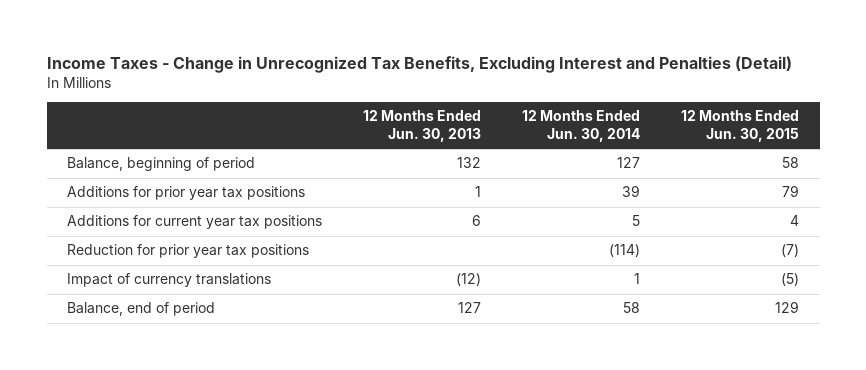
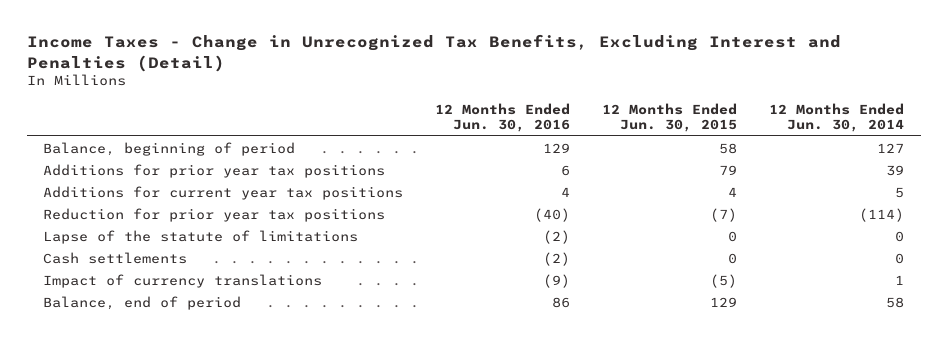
[363,110,482,142] 12 Months Ended Jun. 30, 2013 -> none
none -> [434,103,570,133] 12 Months Ended Jun. 30, 2016
none -> [42,229,358,244] Lapse of the statute of limitations
none -> [42,251,187,264] Cash settlements

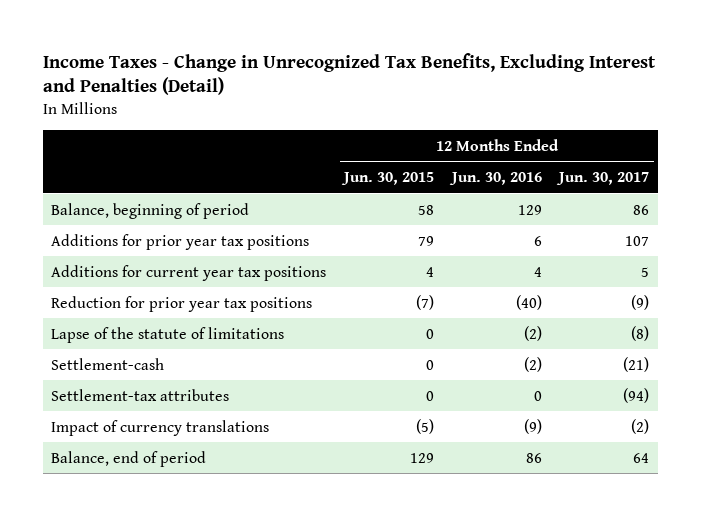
[769,103,905,133] 12 Months Ended Jun. 30, 2014 -> none
none -> [556,172,650,186] Jun. 30, 2017
[42,251,187,264] Cash settlements -> [51,357,165,370] Settlement-cash
none -> [51,388,230,401] Settlement-tax attributes

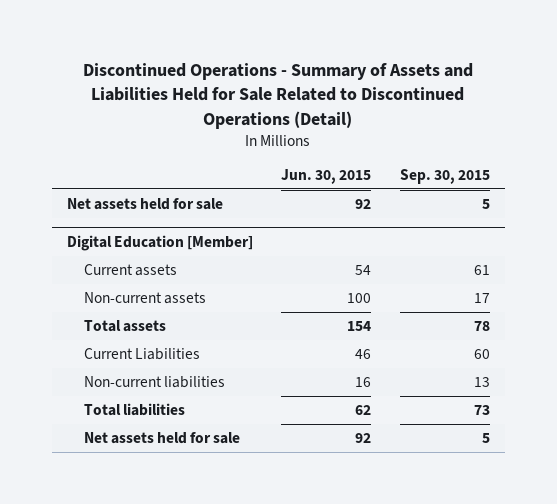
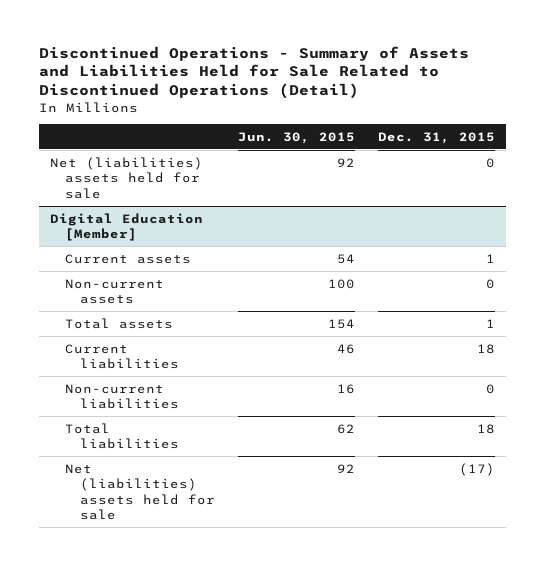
[400,169,491,185] Sep. 30, 2015 -> none
none -> [377,131,495,144] Dec. 31, 2015
[66,197,223,210] Net assets held for sale -> [50,156,204,199] Net (liabilities) assets held for sale
[83,347,200,360] Current Liabilities -> [65,343,179,370] Current liabilities
[83,431,240,444] Net assets held for sale -> [65,463,215,521] Net (liabilities) assets held for sale

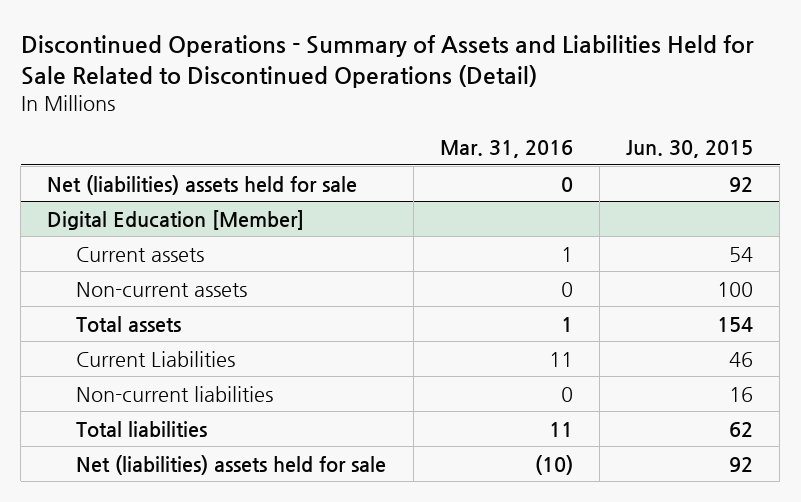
[377,131,495,144] Dec. 31, 2015 -> none
none -> [439,140,573,159] Mar. 31, 2016
[65,343,179,370] Current liabilities -> [76,350,236,367] Current Liabilities

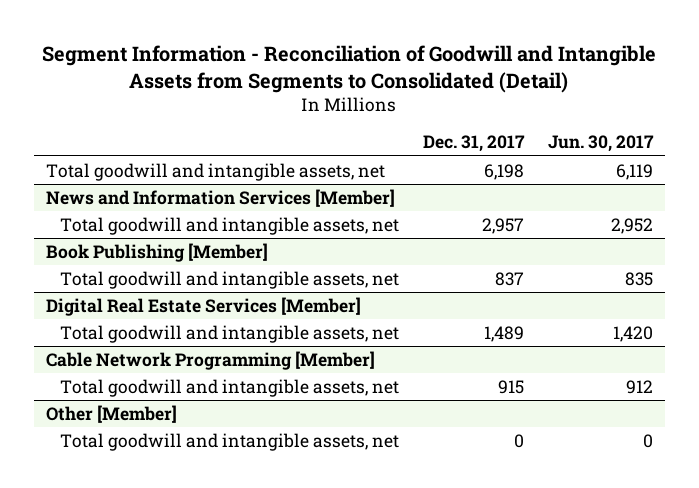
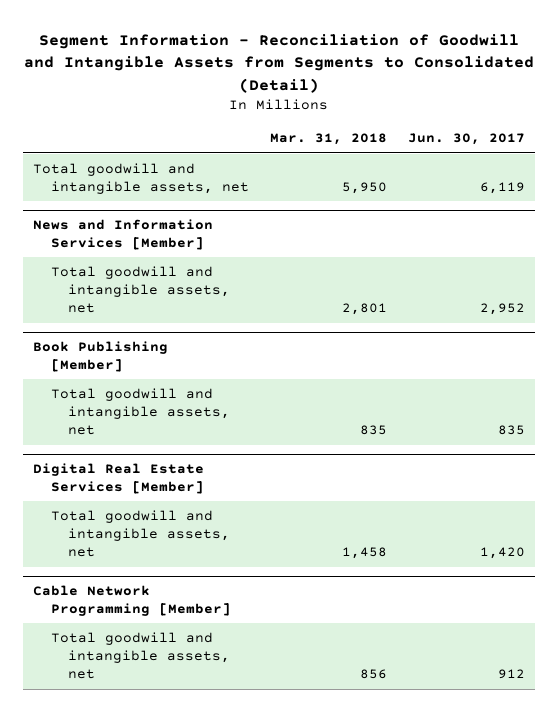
[422,135,525,153] Dec. 31, 2017 -> none
none -> [269,133,387,146] Mar. 31, 2018
[45,404,177,423] Other [Member] -> none
[59,432,399,451] Total goodwill and intangible assets, net -> none

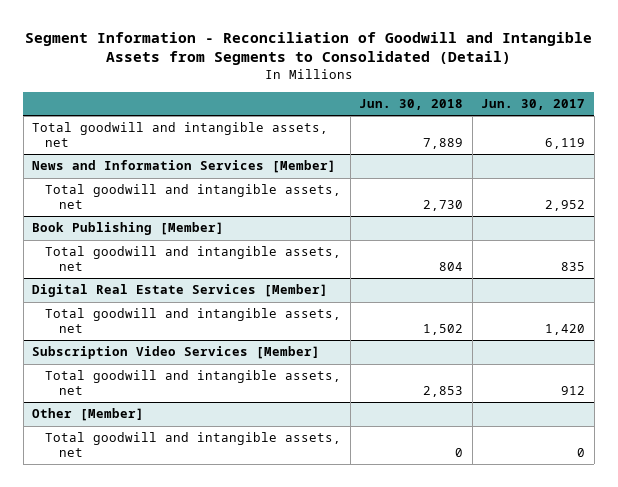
[269,133,387,146] Mar. 31, 2018 -> none
none -> [359,99,464,111] Jun. 30, 2018
[33,584,231,617] Cable Network Programming [Member] -> none
none -> [32,346,321,360] Subscription Video Services [Member]
none -> [32,408,145,422] Other [Member]
none -> [45,432,342,458] Total goodwill and intangible assets, net

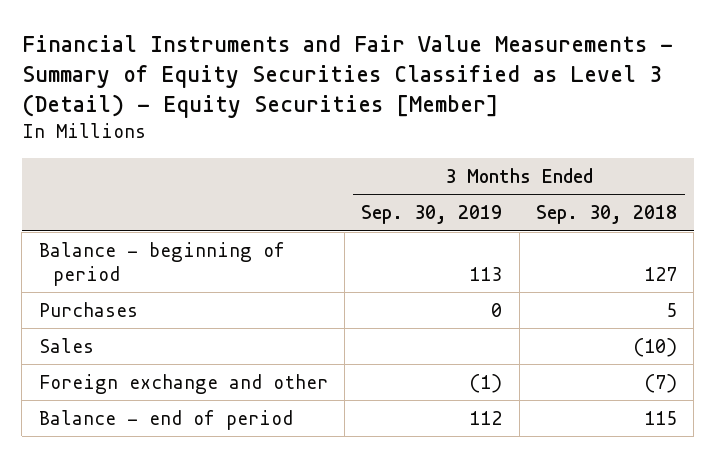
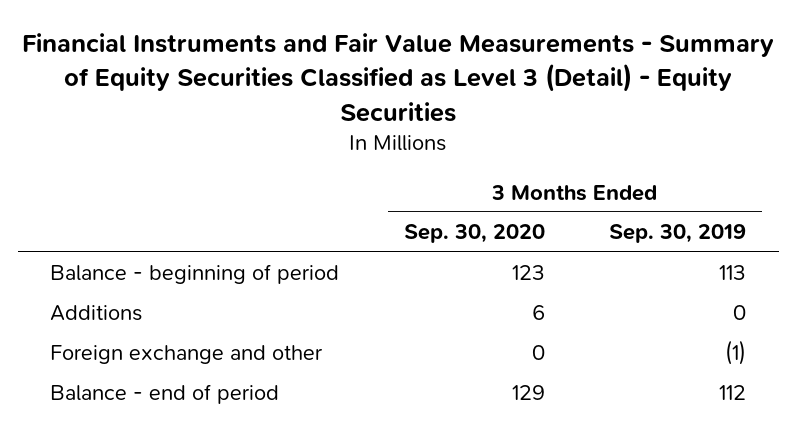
[21,34,673,119] Financial Instruments and Fair Value Measurements - Summary of Equity Securities Classified as Level 3 (Detail) - Equity Securities [Member] -> [22,33,775,122] Financial Instruments and Fair Value Measurements - Summary of Equity Securities Classified as Level 3 (Detail) - Equity Securities
[535,205,677,225] Sep. 30, 2018 -> none
none -> [403,224,545,244] Sep. 30, 2020
[38,337,94,353] Sales -> none
[38,301,138,317] Purchases -> [50,305,143,322] Additions

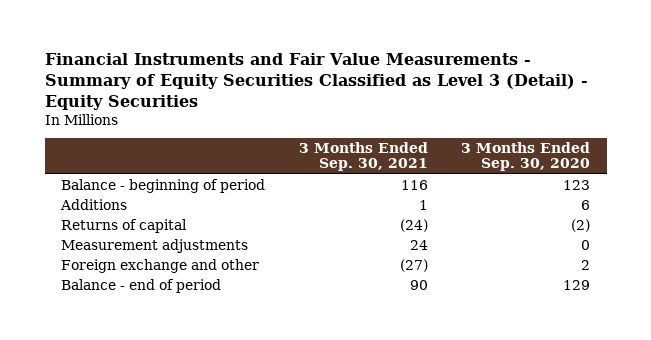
[609,224,747,244] Sep. 30, 2019 -> none
none -> [298,142,428,172] 3 Months Ended Sep. 30, 2021
none -> [61,218,188,233] Returns of capital
none -> [61,238,249,253] Measurement adjustments
[531,345,545,361] 0 -> [581,259,591,270] 2

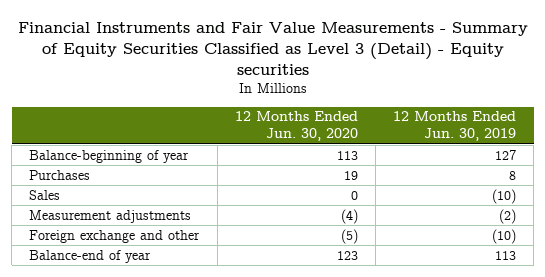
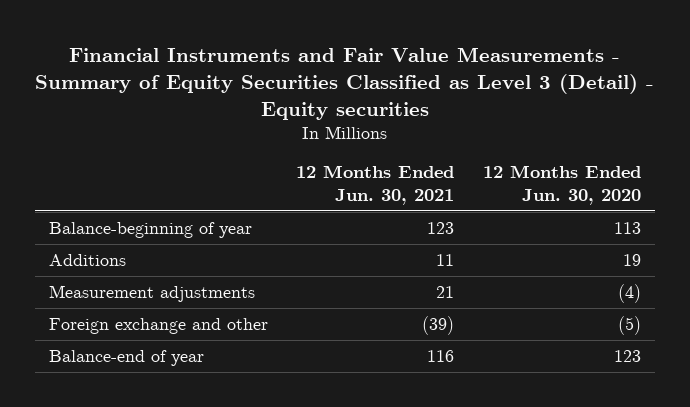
[392,111,516,142] 12 Months Ended Jun. 30, 2019 -> none
none -> [296,165,455,205] 12 Months Ended Jun. 30, 2021
[29,189,61,200] Sales -> none
[29,169,91,180] Purchases -> [48,254,126,267] Additions

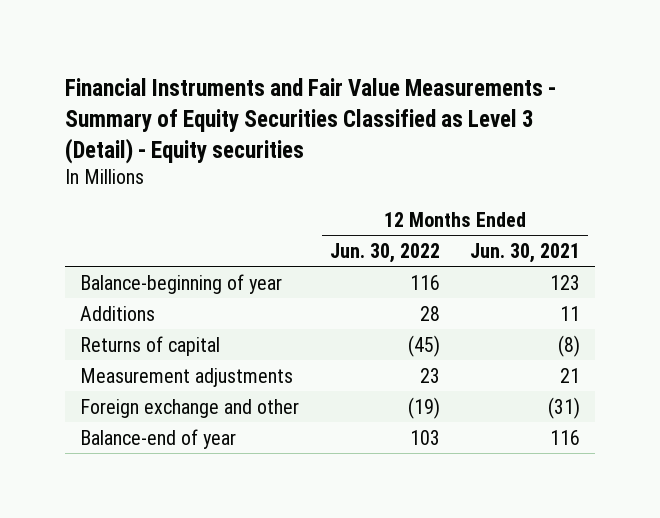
[482,165,641,205] 12 Months Ended Jun. 30, 2020 -> none
none -> [329,242,440,263] Jun. 30, 2022
none -> [80,335,221,356] Returns of capital
[422,316,455,336] (39) -> [548,396,581,419] (31)

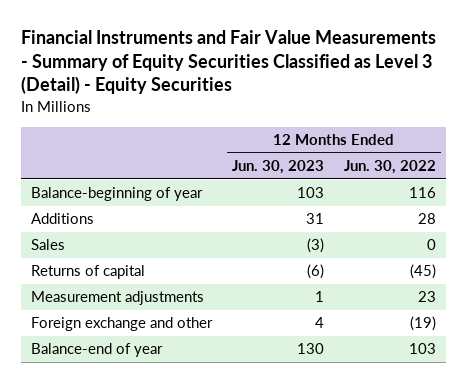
[64,77,556,164] Financial Instruments and Fair Value Measurements - Summary of Equity Securities Classified as Level 3 (Detail) - Equity securities -> [20,30,436,95] Financial Instruments and Fair Value Measurements - Summary of Equity Securities Classified as Level 3 (Detail) - Equity Securities
[470,242,581,263] Jun. 30, 2021 -> none
none -> [231,160,324,175] Jun. 30, 2023
none -> [30,239,65,251] Sales

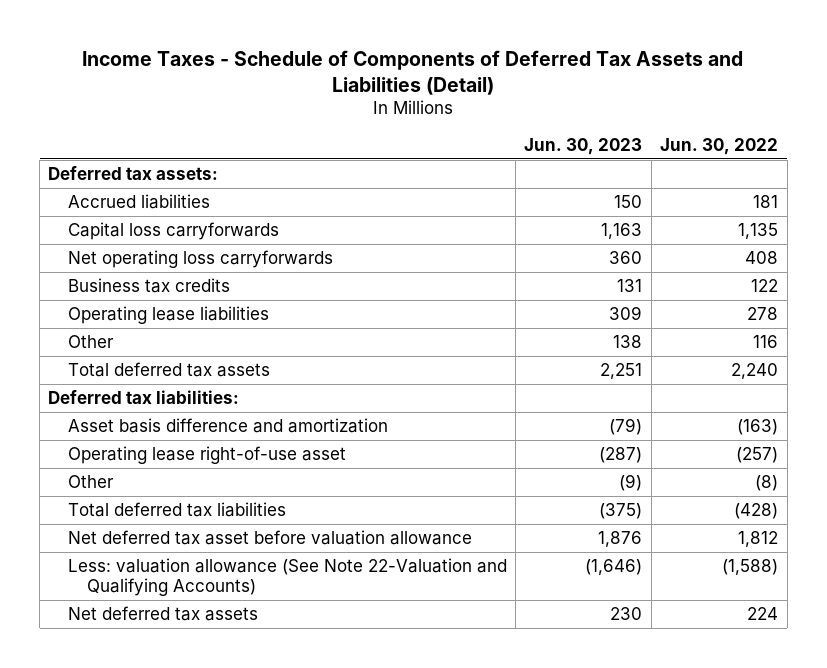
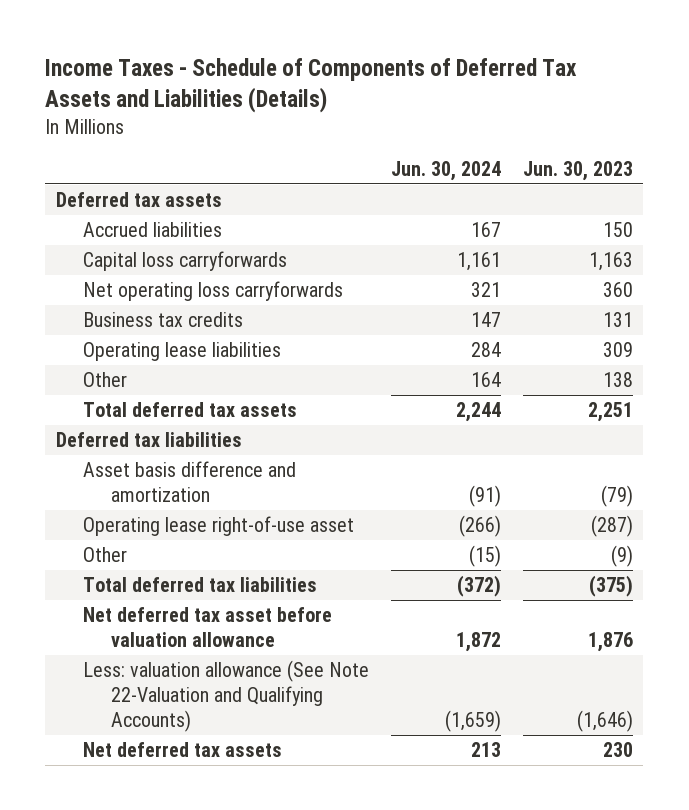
[82,49,744,95] Income Taxes - Schedule of Components of Deferred Tax Assets and Liabilities (Detail) -> [45,58,578,113] Income Taxes - Schedule of Components of Deferred Tax Assets and Liabilities (Details)
[660,138,779,156] Jun. 30, 2022 -> none
none -> [391,160,502,181] Jun. 30, 2024
[48,166,219,181] Deferred tax assets: -> [56,192,223,208] Deferred tax assets
[48,390,240,405] Deferred tax liabilities: -> [56,432,243,448] Deferred tax liabilities

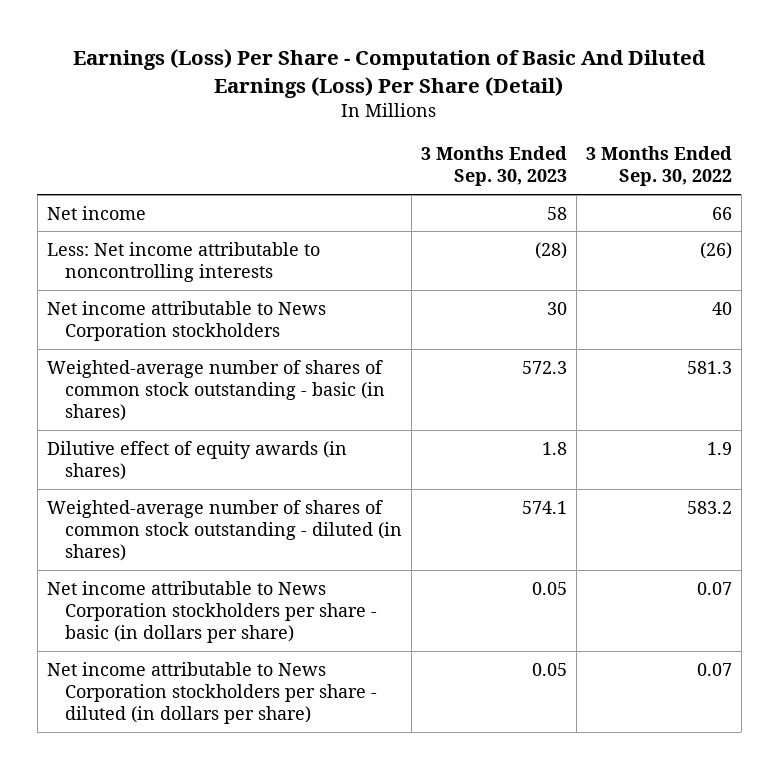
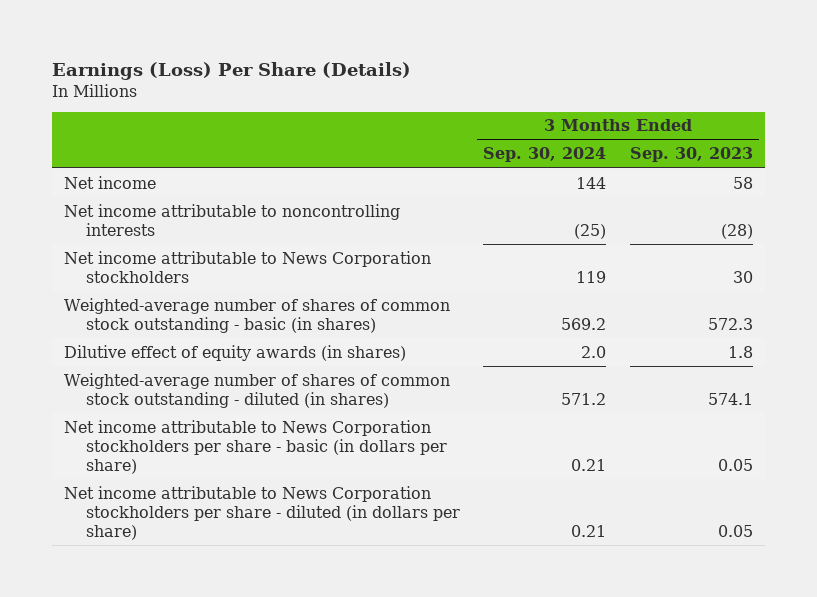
[73,49,707,99] Earnings (Loss) Per Share - Computation of Basic And Diluted Earnings (Loss) Per Share (Detail) -> [52,61,412,80] Earnings (Loss) Per Share (Details)
[585,146,732,187] 3 Months Ended Sep. 30, 2022 -> none
none -> [483,147,607,163] Sep. 30, 2024
[46,241,320,283] Less: Net income attributable to noncontrolling interests -> [63,203,400,236] Net income attributable to noncontrolling interests

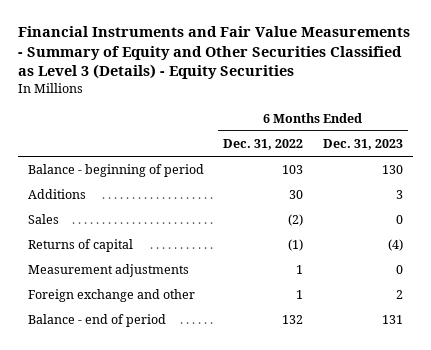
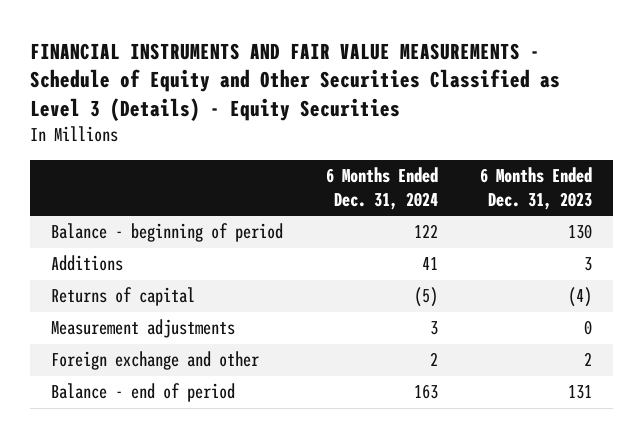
[17,26,410,80] Financial Instruments and Fair Value Measurements - Summary of Equity and Other Securities Classified as Level 3 (Details) - Equity Securities -> [30,42,561,122] FINANCIAL INSTRUMENTS AND FAIR VALUE MEASUREMENTS - Schedule of Equity and Other Securities Classified as Level 3 (Details) - Equity Securities
[223,139,304,151] Dec. 31, 2022 -> none
none -> [325,167,438,210] 6 Months Ended Dec. 31, 2024
[27,214,59,225] Sales -> none

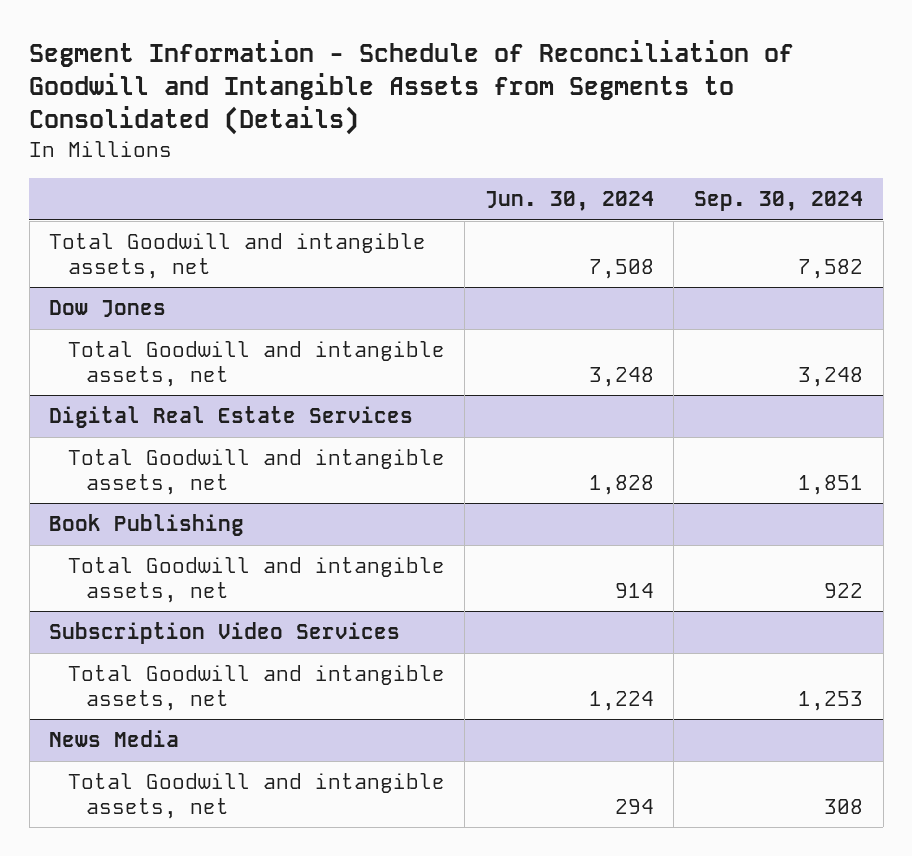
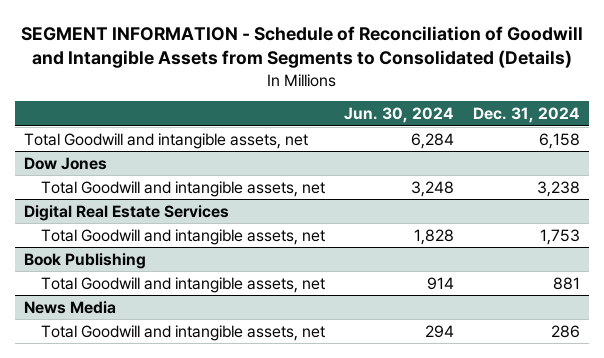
[29,40,795,136] Segment Information - Schedule of Reconciliation of Goodwill and Intangible Assets from Segments to Consolidated (Details) -> [21,25,584,69] SEGMENT INFORMATION - Schedule of Reconciliation of Goodwill and Intangible Assets from Segments to Consolidated (Details)
[694,191,864,212] Sep. 30, 2024 -> none
none -> [472,107,580,124] Dec. 31, 2024
[588,258,654,279] 7,508 -> [411,132,455,149] 6,284
[49,622,401,645] Subscription Video Services -> none
[67,665,445,711] Total Goodwill and intangible assets, net -> none

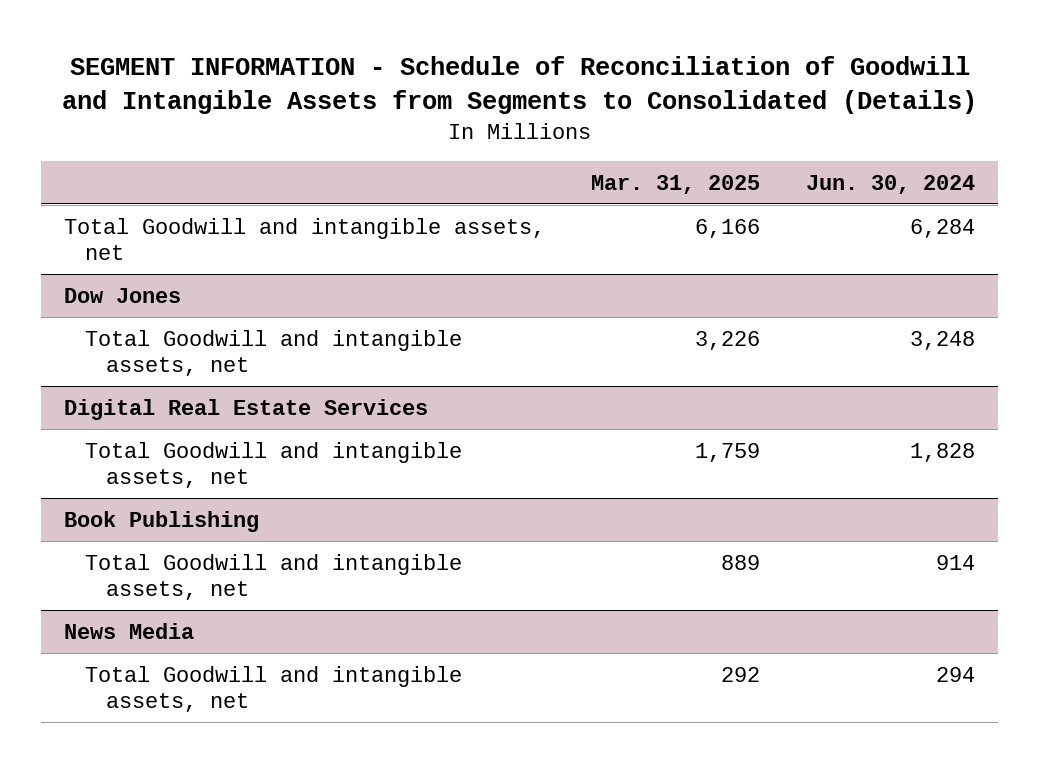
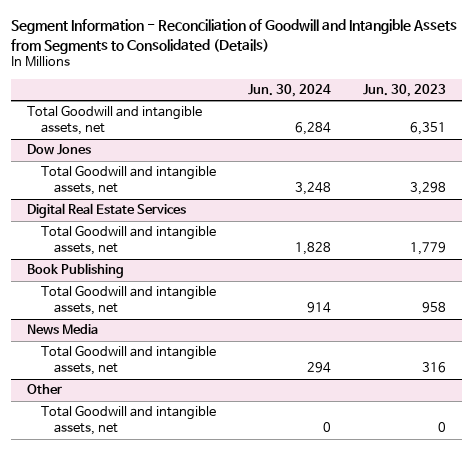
[61,56,977,115] SEGMENT INFORMATION - Schedule of Reconciliation of Goodwill and Intangible Assets from Segments to Consolidated (Details) -> [11,19,458,54] Segment Information - Reconciliation of Goodwill and Intangible Assets from Segments to Consolidated (Details)
[591,174,761,194] Mar. 31, 2025 -> none
none -> [363,83,447,97] Jun. 30, 2023
none -> [27,384,63,395] Other
none -> [40,405,216,436] Total Goodwill and intangible assets, net

